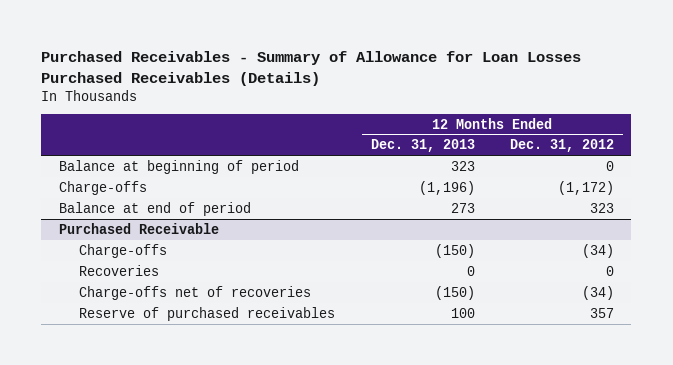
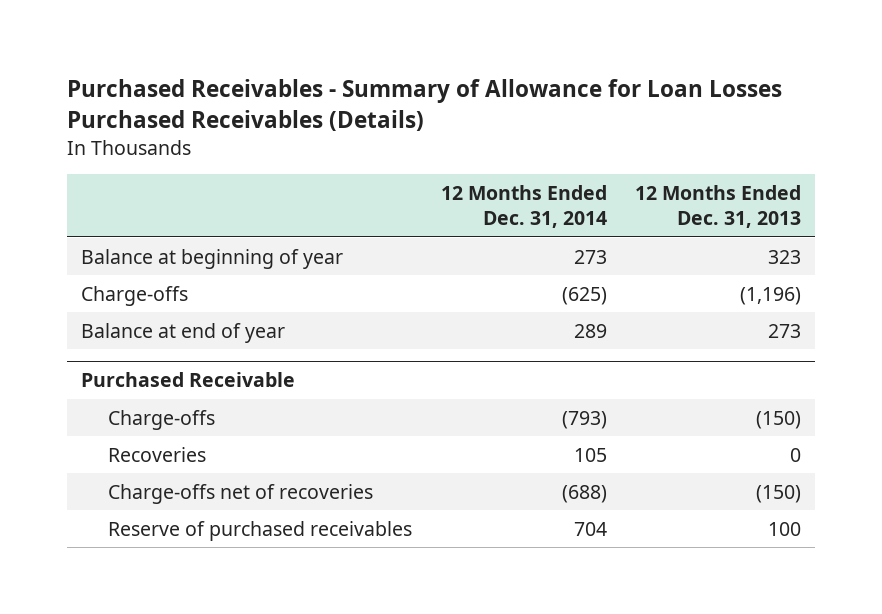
[509,139,614,153] Dec. 31, 2012 -> none
none -> [440,185,607,229] 12 Months Ended Dec. 31, 2014
[58,159,299,174] Balance at beginning of period -> [80,248,343,269] Balance at beginning of year
[58,201,251,216] Balance at end of period -> [80,322,285,343] Balance at end of year

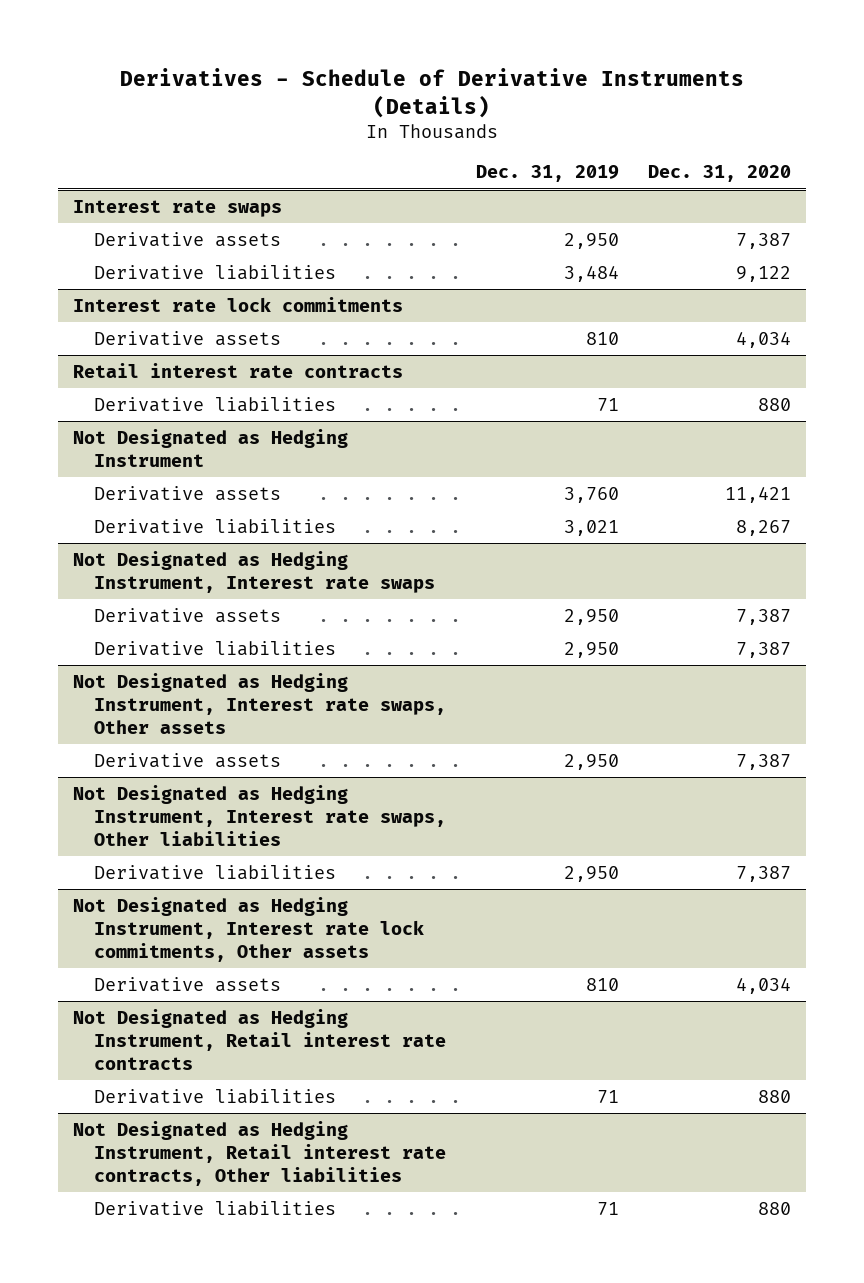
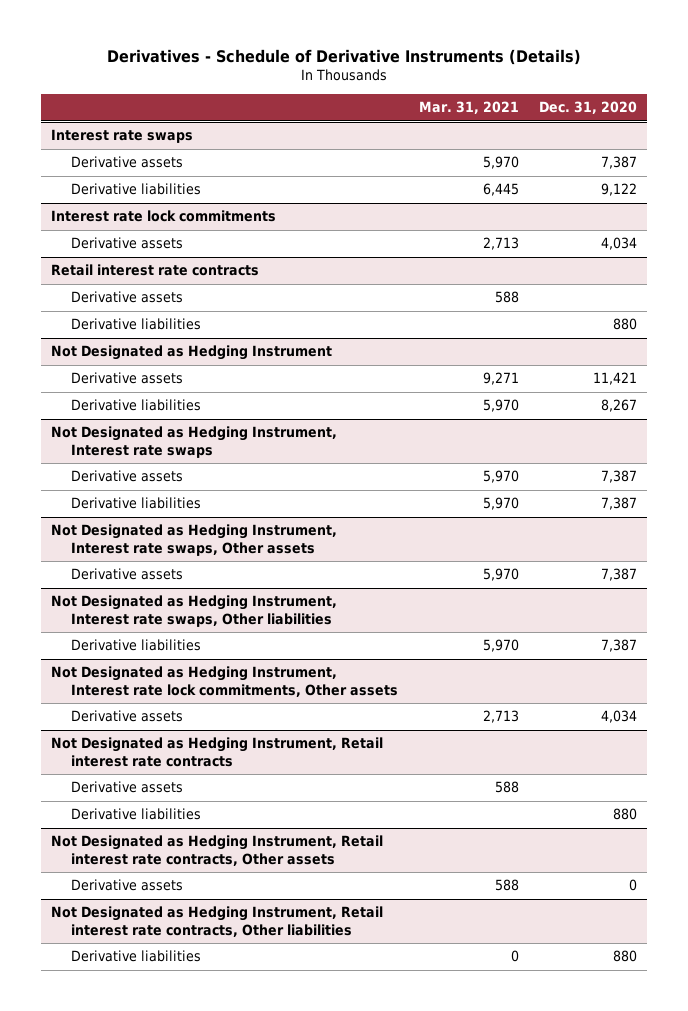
[475,165,619,183] Dec. 31, 2019 -> none
none -> [418,101,519,115] Mar. 31, 2021
none -> [71,291,184,304] Derivative assets
none -> [71,781,184,794] Derivative assets
none -> [51,835,384,866] Not Designated as Hedging Instrument, Retail interest rate contracts, Other assets
none -> [71,879,184,892] Derivative assets

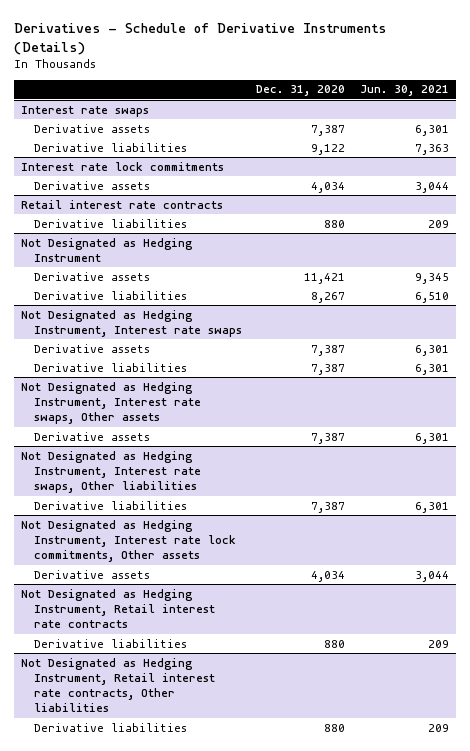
[418,101,519,115] Mar. 31, 2021 -> none
none -> [359,85,449,97] Jun. 30, 2021
[71,291,184,304] Derivative assets -> none
[71,781,184,794] Derivative assets -> none
[51,835,384,866] Not Designated as Hedging Instrument, Retail interest rate contracts, Other assets -> none
[71,879,184,892] Derivative assets -> none

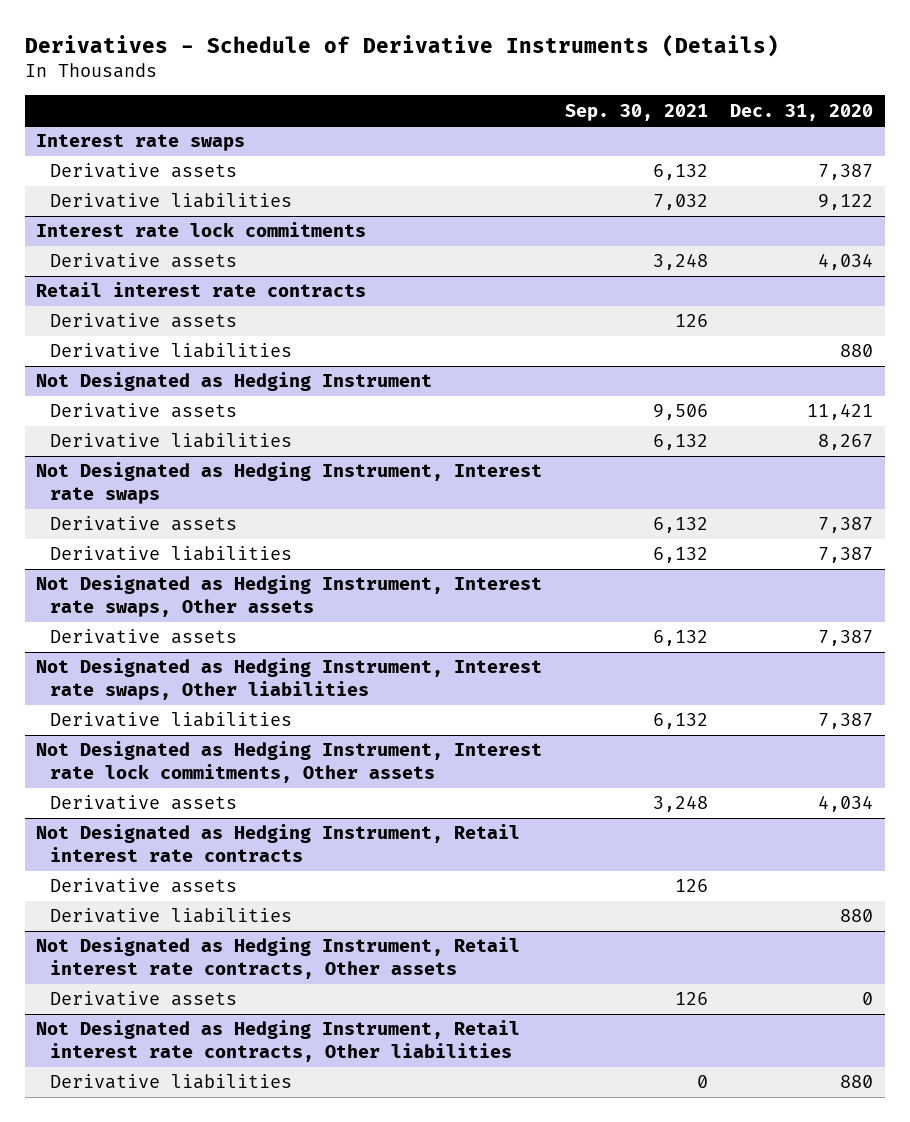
[359,85,449,97] Jun. 30, 2021 -> none
none -> [564,103,708,121] Sep. 30, 2021
none -> [50,313,238,329] Derivative assets
none -> [50,878,238,894] Derivative assets
none -> [36,937,521,980] Not Designated as Hedging Instrument, Retail interest rate contracts, Other assets
none -> [50,991,238,1007] Derivative assets

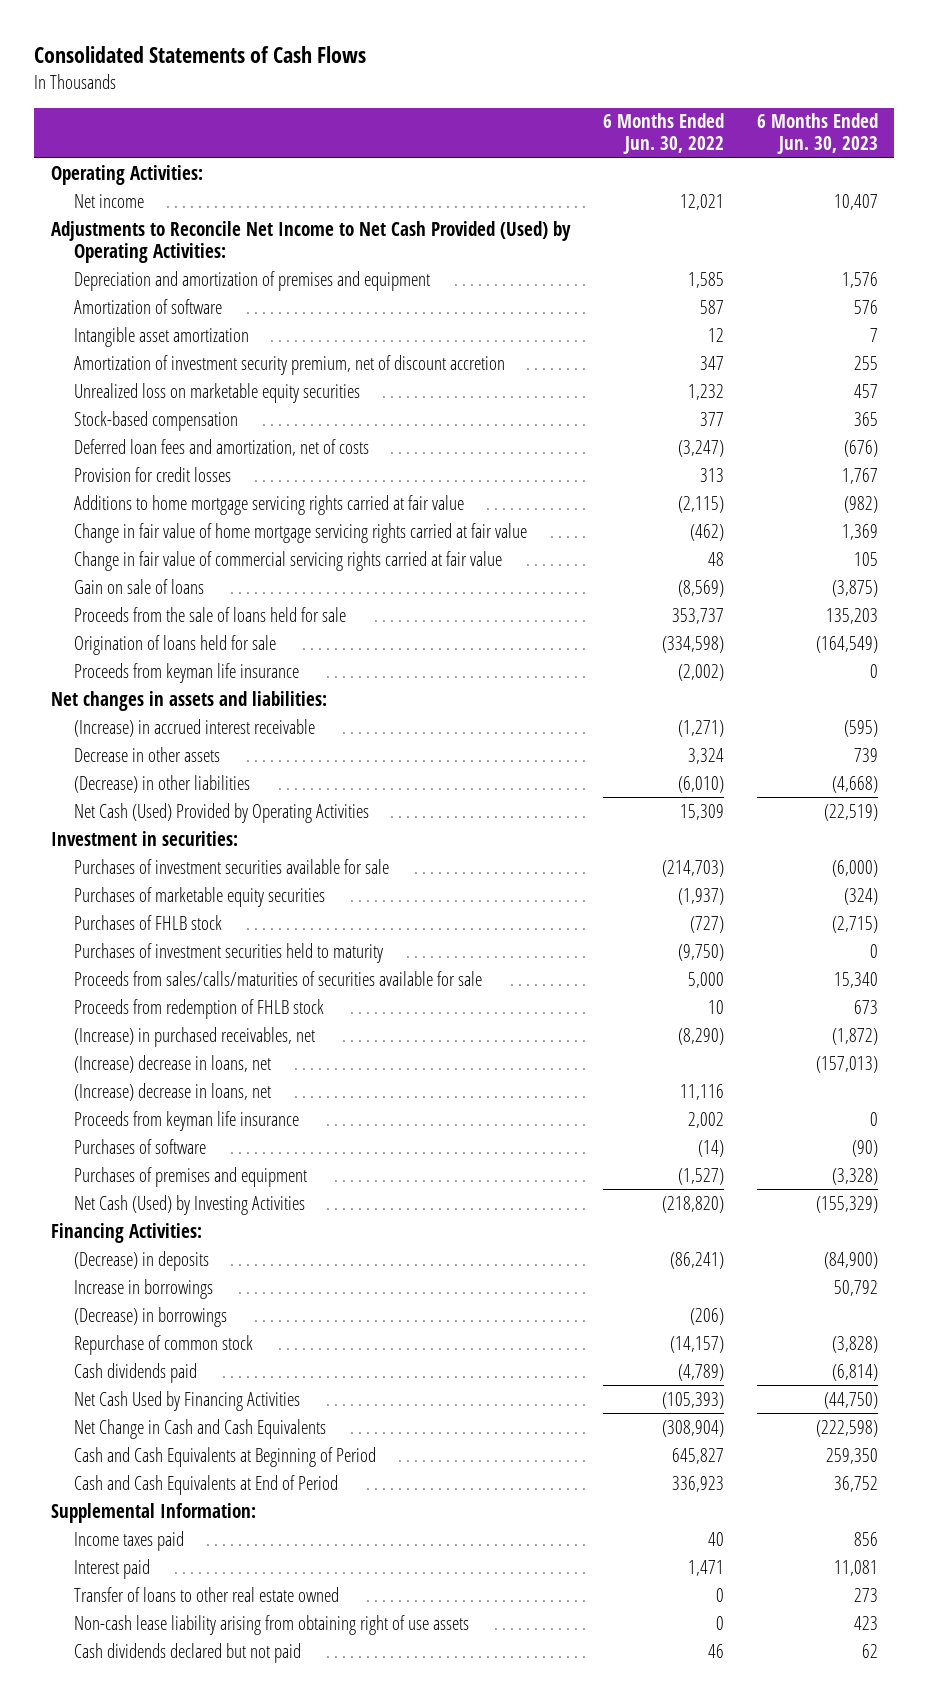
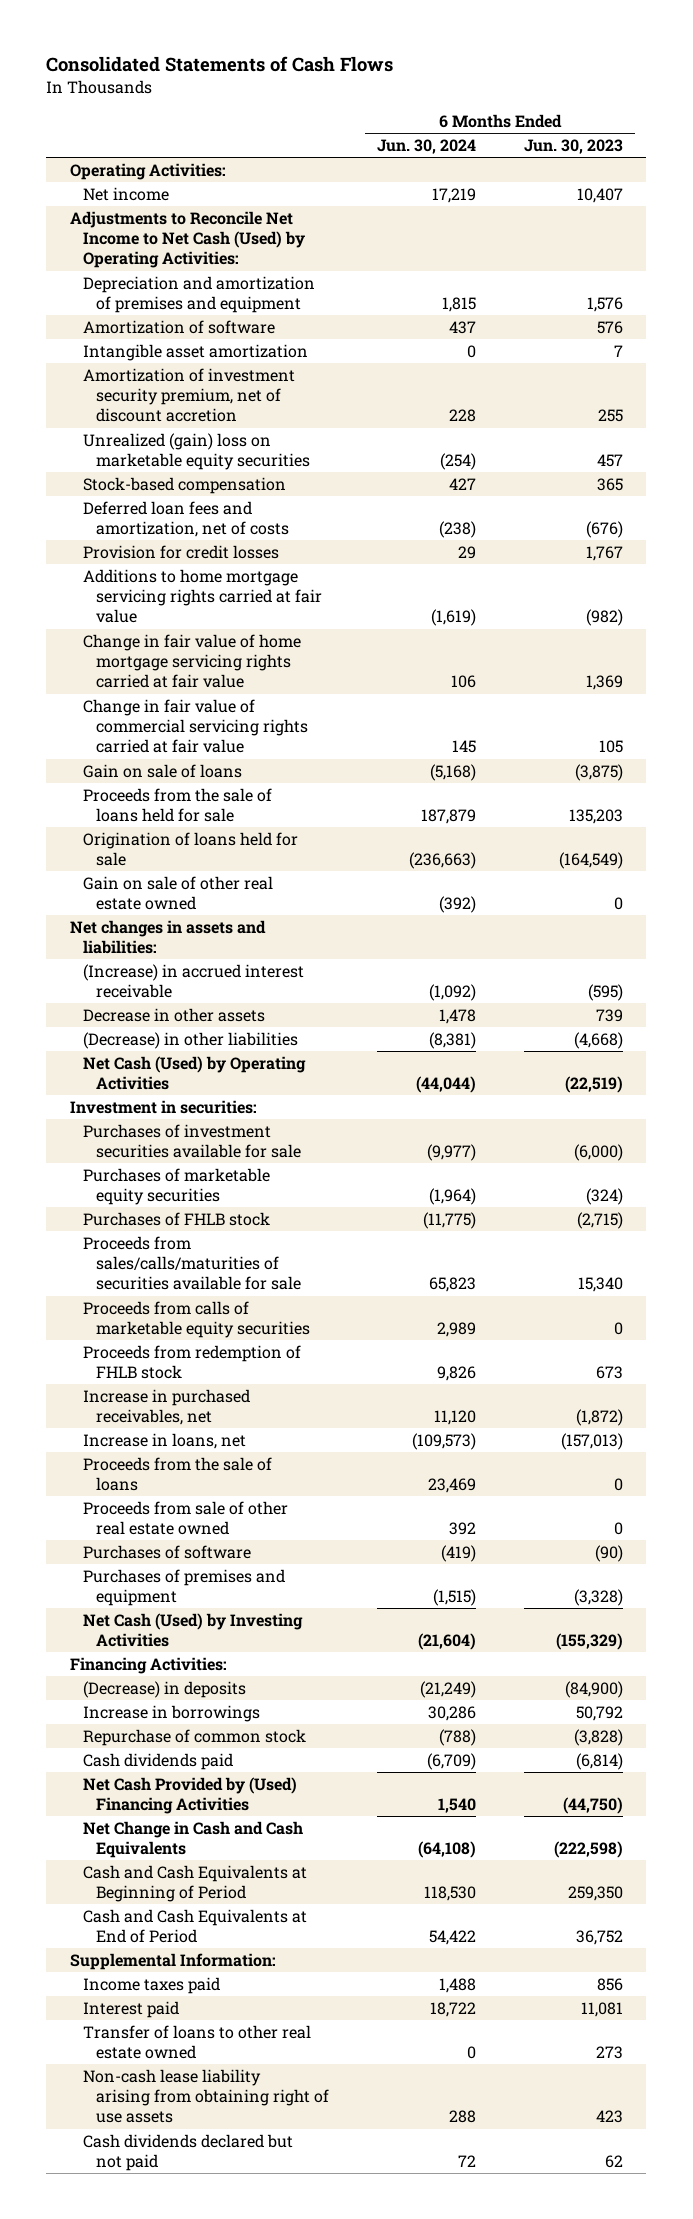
[602,113,724,155] 6 Months Ended Jun. 30, 2022 -> none
none -> [376,139,476,155] Jun. 30, 2024
[50,220,571,263] Adjustments to Reconcile Net Income to Net Cash Provided (Used) by Operating Activities: -> [70,210,306,269] Adjustments to Reconcile Net Income to Net Cash (Used) by Operating Activities:
[74,382,361,403] Unrealized loss on marketable equity securities -> [83,432,311,471] Unrealized (gain) loss on marketable equity securities
[74,662,300,683] Proceeds from keyman life insurance -> none
none -> [83,875,274,911] Gain on sale of other real estate owned
[74,802,370,823] Net Cash (Used) Provided by Operating Activities -> [83,1055,307,1091] Net Cash (Used) by Operating Activities
[74,942,384,963] Purchases of investment securities held to maturity -> none
none -> [83,1300,311,1339] Proceeds from calls of marketable equity securities
[74,1082,272,1101] (Increase) decrease in loans, net -> none
[74,1110,300,1131] Proceeds from keyman life insurance -> none
[74,1026,316,1047] (Increase) in purchased receivables, net -> [83,1388,251,1426] Increase in purchased receivables, net
[74,1054,272,1073] (Increase) decrease in loans, net -> [83,1432,247,1449] Increase in loans, net
none -> [83,1456,273,1492] Proceeds from the sale of loans
none -> [83,1500,289,1536] Proceeds from sale of other real estate owned
[74,1306,228,1327] (Decrease) in borrowings -> none
[74,1390,301,1411] Net Cash Used by Financing Activities -> [83,1776,298,1815] Net Cash Provided by (Used) Financing Activities

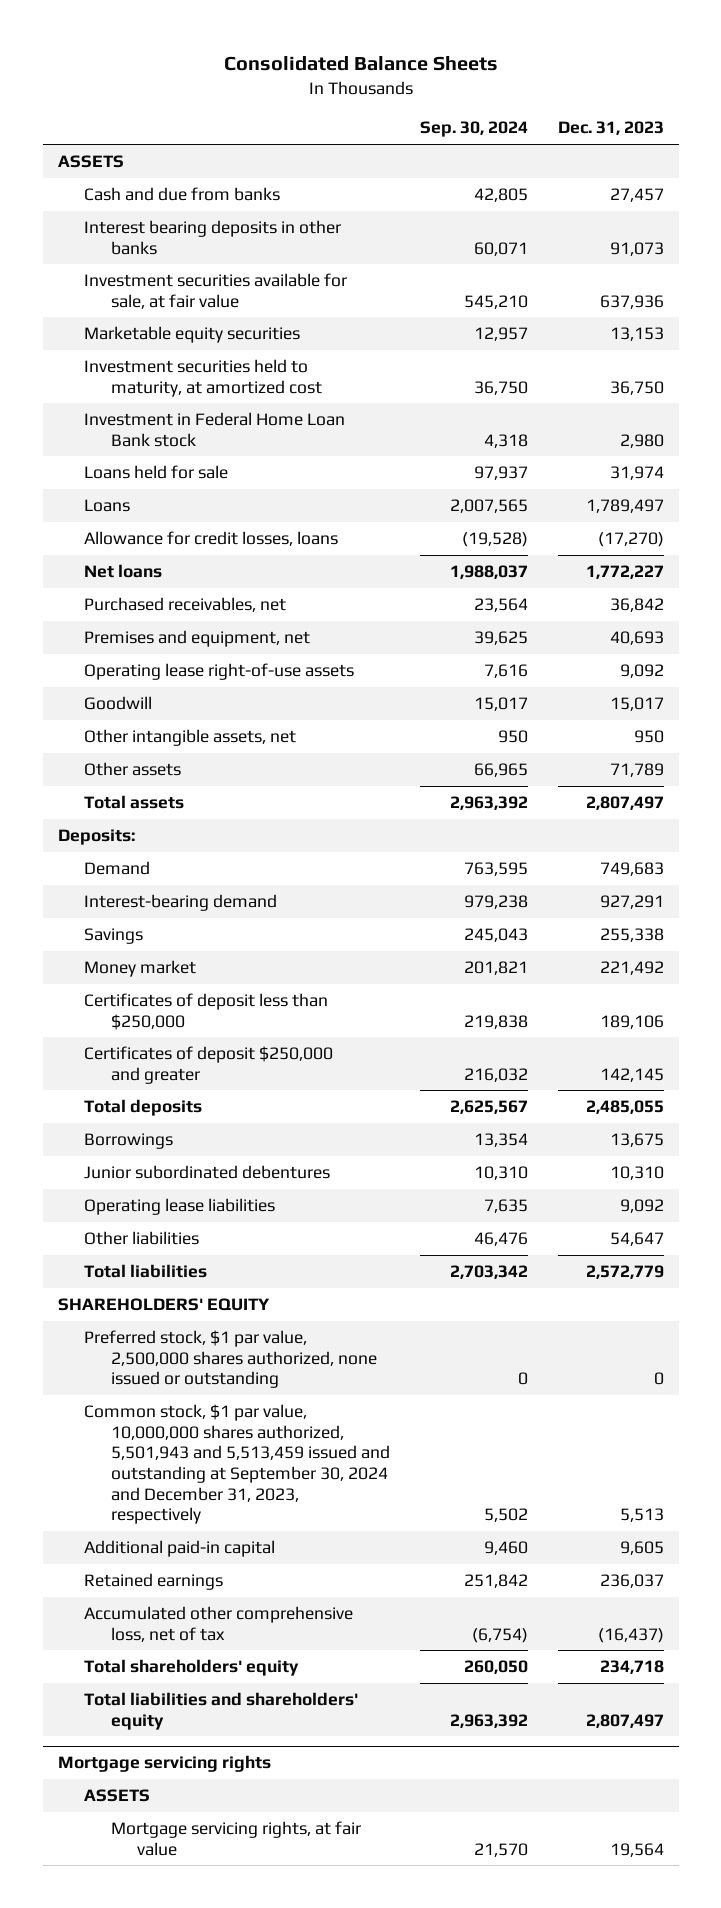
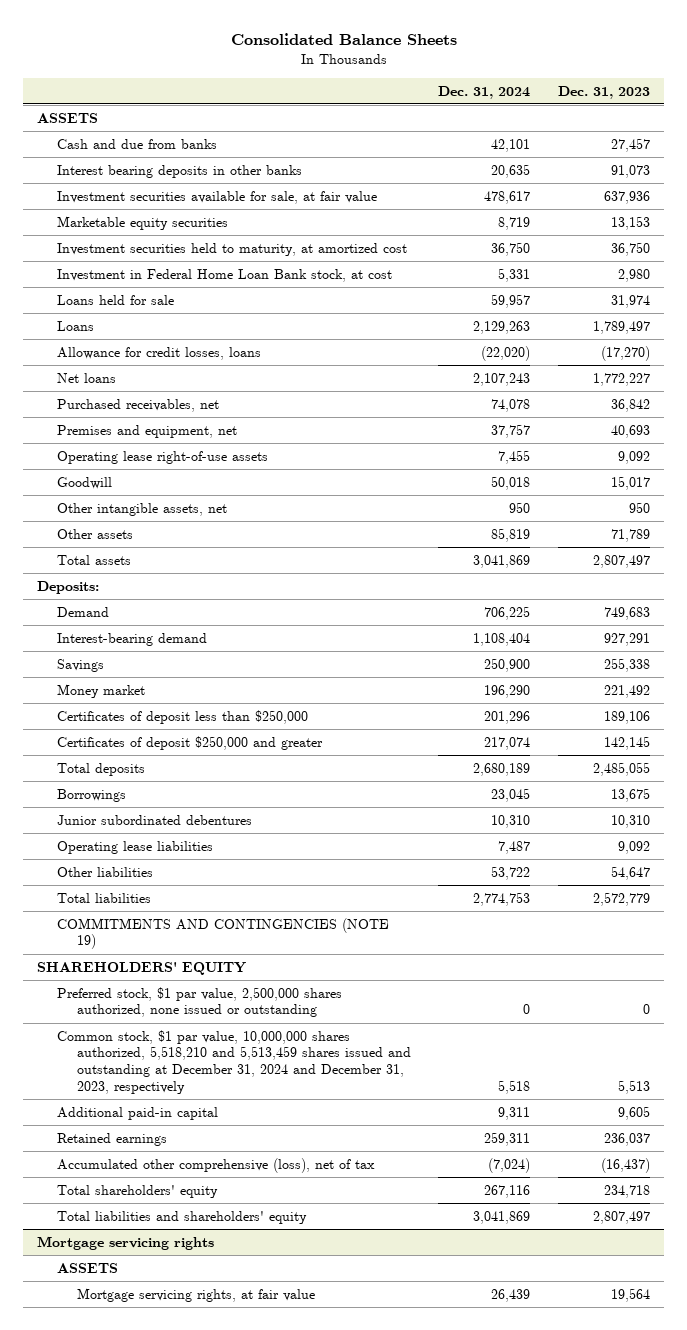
[419,121,528,138] Sep. 30, 2024 -> none
none -> [438,85,531,99] Dec. 31, 2024
[84,412,346,447] Investment in Federal Home Loan Bank stock -> [56,268,392,282] Investment in Federal Home Loan Bank stock, at cost
none -> [56,917,389,950] COMMITMENTS AND CONTINGENCIES (NOTE 19)
[84,1404,390,1525] Common stock, $1 par value, 10,000,000 shares authorized, 5,501,943 and 5,513,459 issued and outstanding at September 30, 2024 and December 31, 2023, respectively -> [56,1029,411,1094] Common stock, $1 par value, 10,000,000 shares authorized, 5,518,210 and 5,513,459 shares issued and outstanding at December 31, 2024 and December 31, 2023, respectively
[84,1606,354,1642] Accumulated other comprehensive loss, net of tax -> [56,1157,375,1173] Accumulated other comprehensive (loss), net of tax

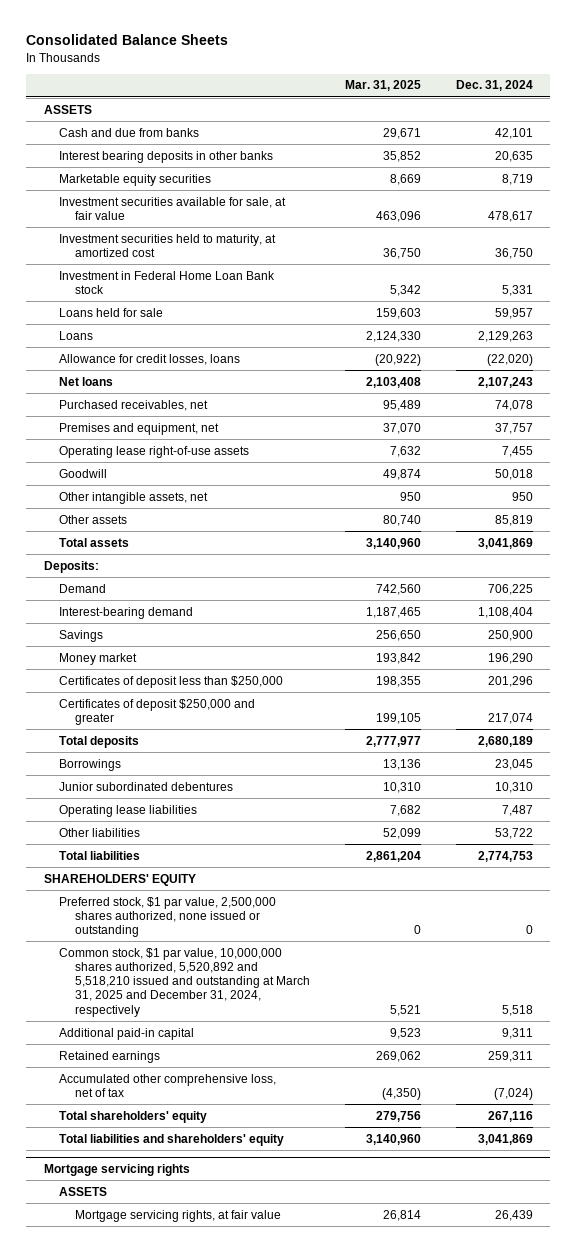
[558,85,651,99] Dec. 31, 2023 -> none
none -> [344,80,421,92] Mar. 31, 2025
[56,190,377,204] Investment securities available for sale, at fair value -> [59,196,287,220] Investment securities available for sale, at fair value
[56,268,392,282] Investment in Federal Home Loan Bank stock, at cost -> [59,270,276,294] Investment in Federal Home Loan Bank stock
[56,917,389,950] COMMITMENTS AND CONTINGENCIES (NOTE 19) -> none
[56,1029,411,1094] Common stock, $1 par value, 10,000,000 shares authorized, 5,518,210 and 5,513,459 shares issued and outstanding at December 31, 2024 and December 31, 2023, respectively -> [59,947,310,1017] Common stock, $1 par value, 10,000,000 shares authorized, 5,520,892 and 5,518,210 issued and outstanding at March 31, 2025 and December 31, 2024, respectively
[56,1157,375,1173] Accumulated other comprehensive (loss), net of tax -> [59,1073,277,1097] Accumulated other comprehensive loss, net of tax

